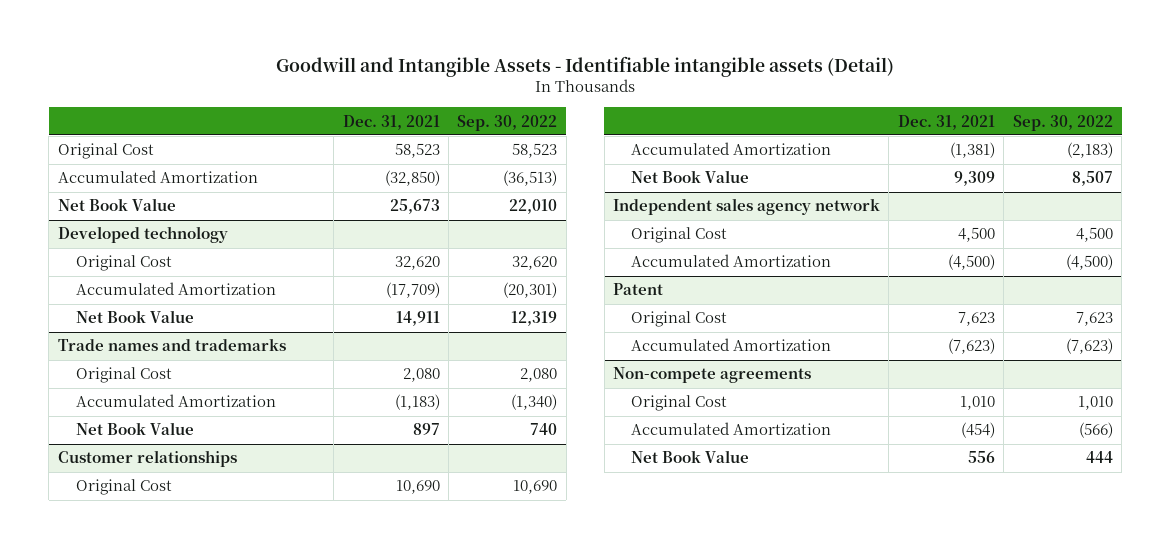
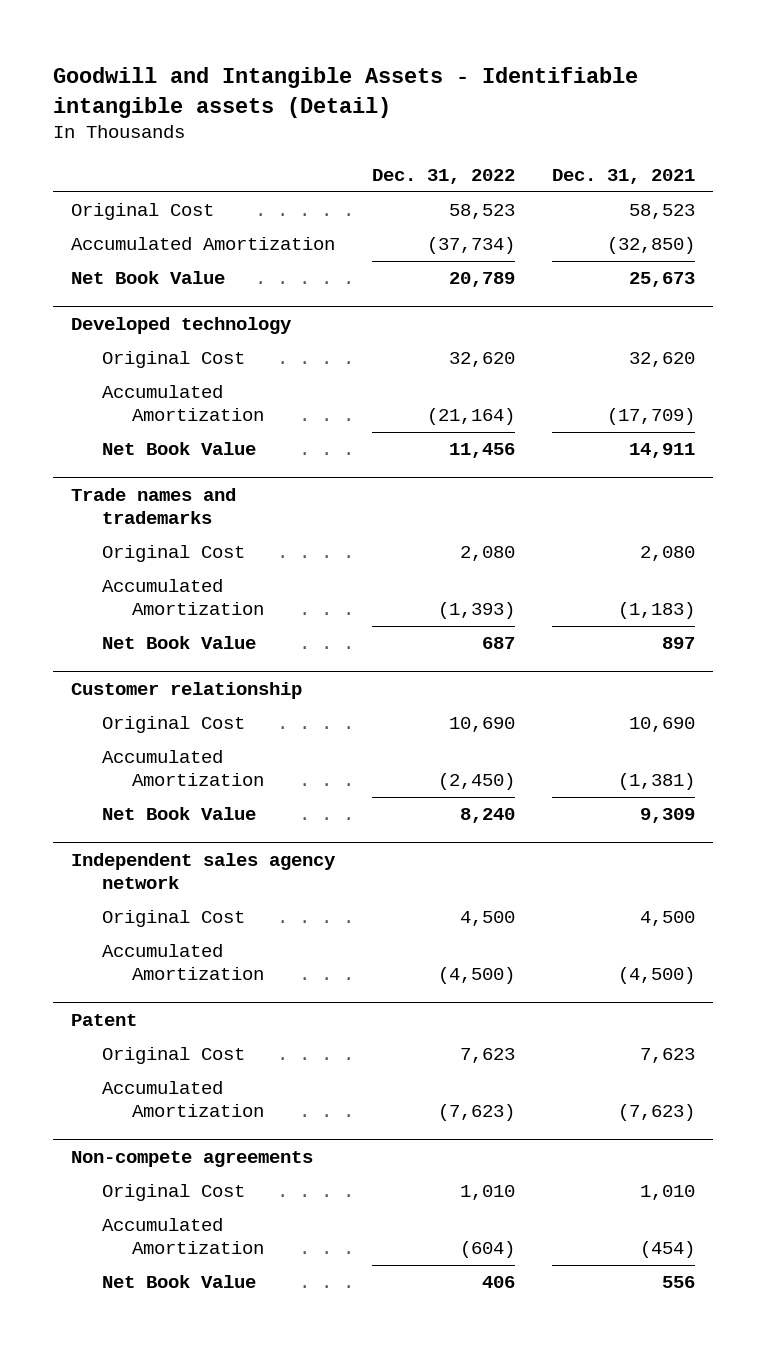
[457,114,558,131] Sep. 30, 2022 -> none
none -> [371,169,515,185] Dec. 31, 2022
[57,450,237,468] Customer relationships -> [71,681,303,699] Customer relationship

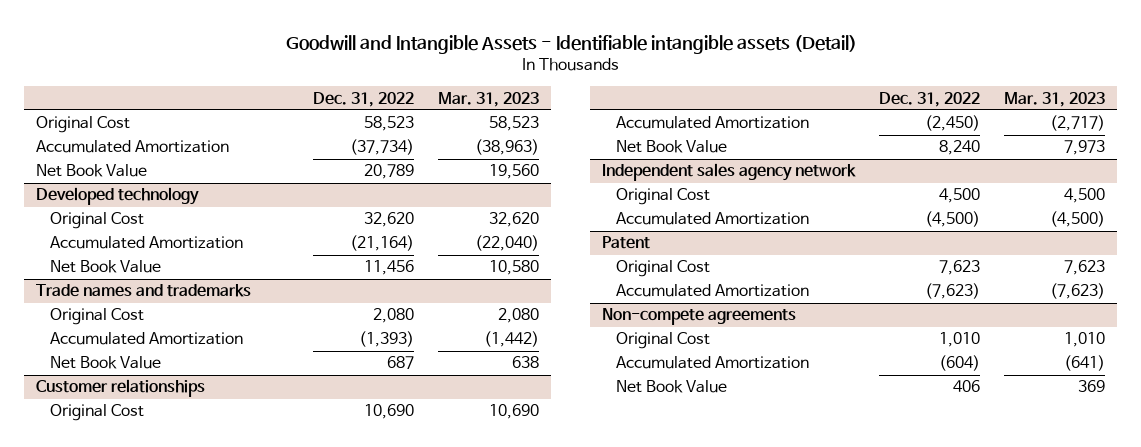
[551,169,695,185] Dec. 31, 2021 -> none
none -> [438,91,540,107] Mar. 31, 2023
[71,681,303,699] Customer relationship -> [36,379,206,398] Customer relationships

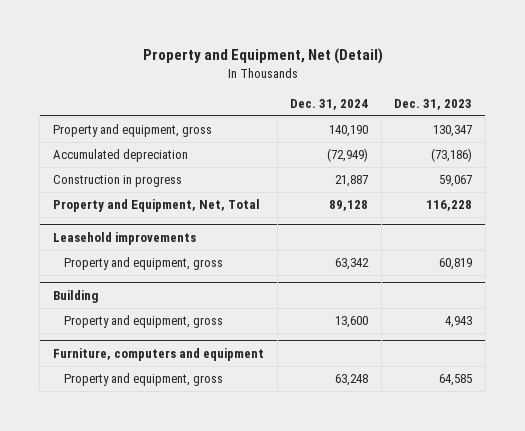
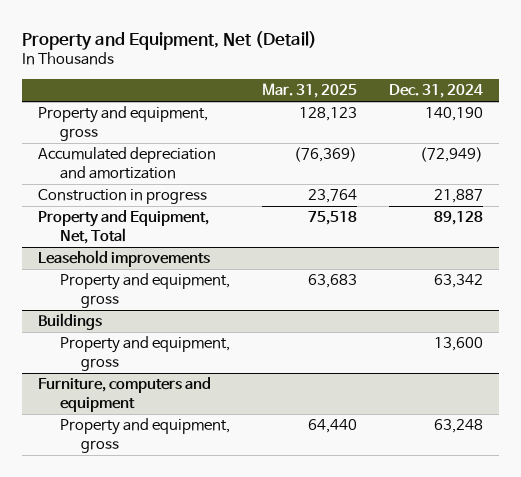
[394,98,473,110] Dec. 31, 2023 -> none
none -> [261,83,357,99] Mar. 31, 2025
[52,149,188,163] Accumulated depreciation -> [38,147,217,179] Accumulated depreciation and amortization
[52,289,98,303] Building -> [38,313,103,331] Buildings

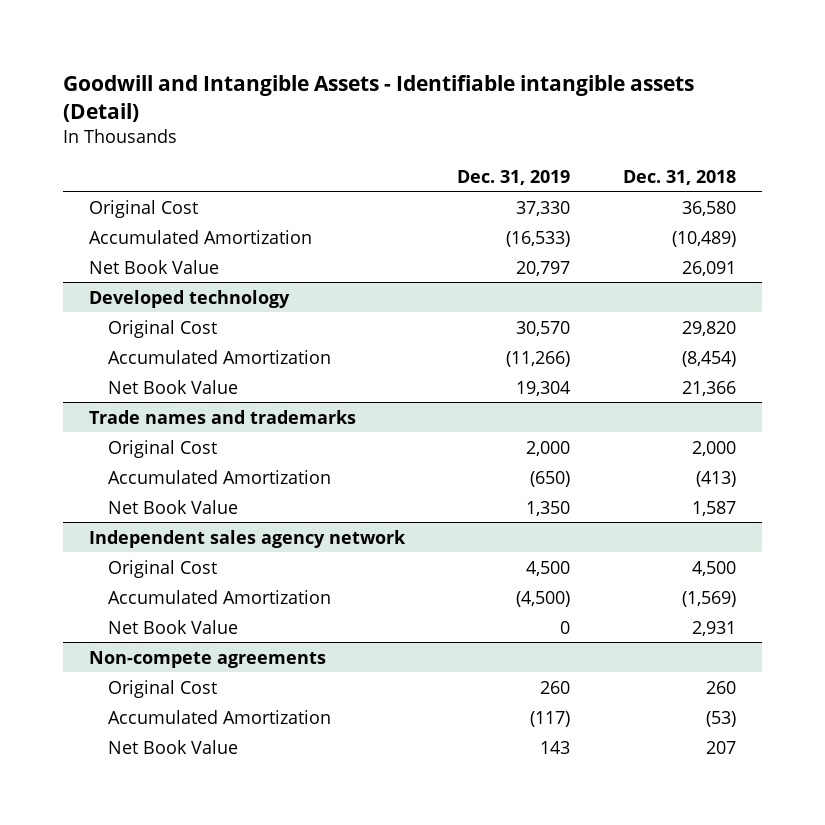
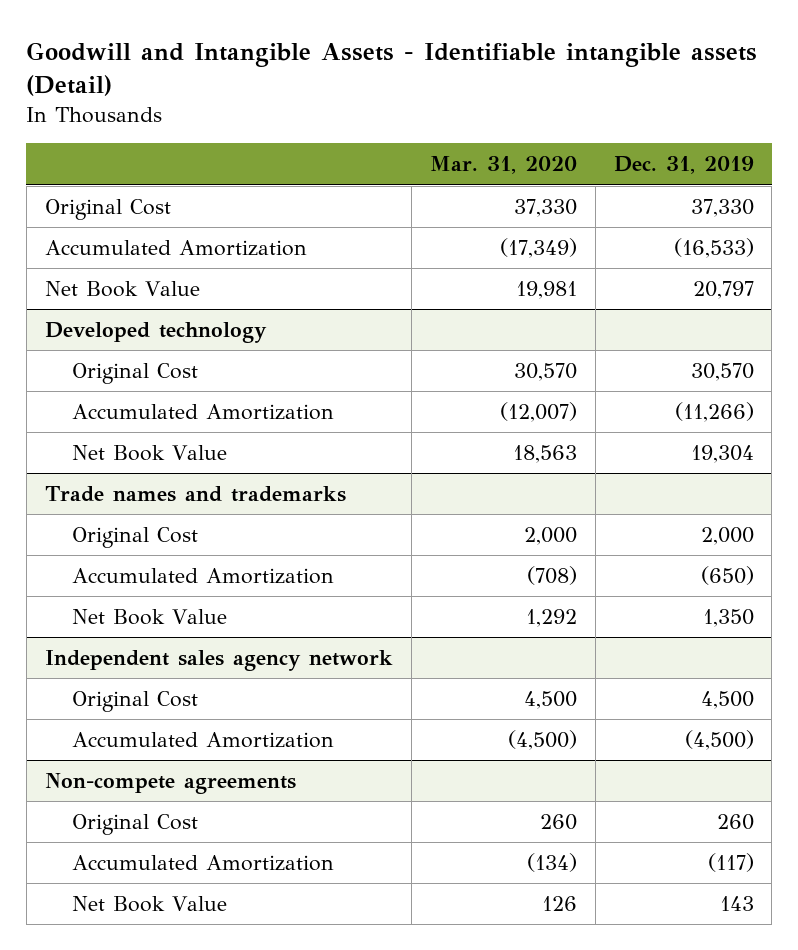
[622,169,736,185] Dec. 31, 2018 -> none
none -> [429,156,577,175] Mar. 31, 2020
[107,619,238,634] Net Book Value -> none

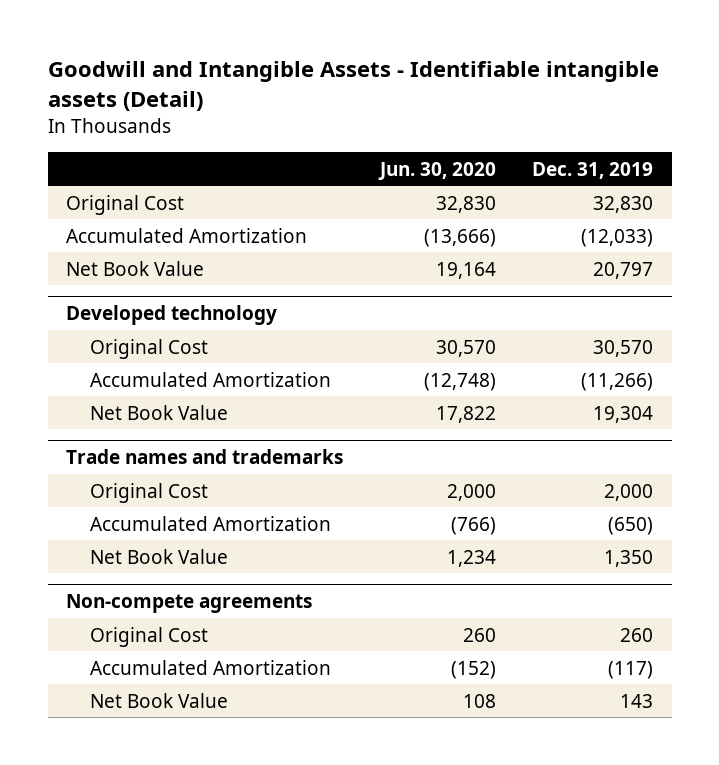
[429,156,577,175] Mar. 31, 2020 -> none
none -> [377,161,496,180] Jun. 30, 2020
[690,199,754,218] 37,330 -> [593,195,654,213] 32,830
[673,238,754,259] (16,533) -> [581,228,654,247] (12,033)
[44,650,393,672] Independent sales agency network -> none
[71,691,198,713] Original Cost -> none
[71,732,334,749] Accumulated Amortization -> none

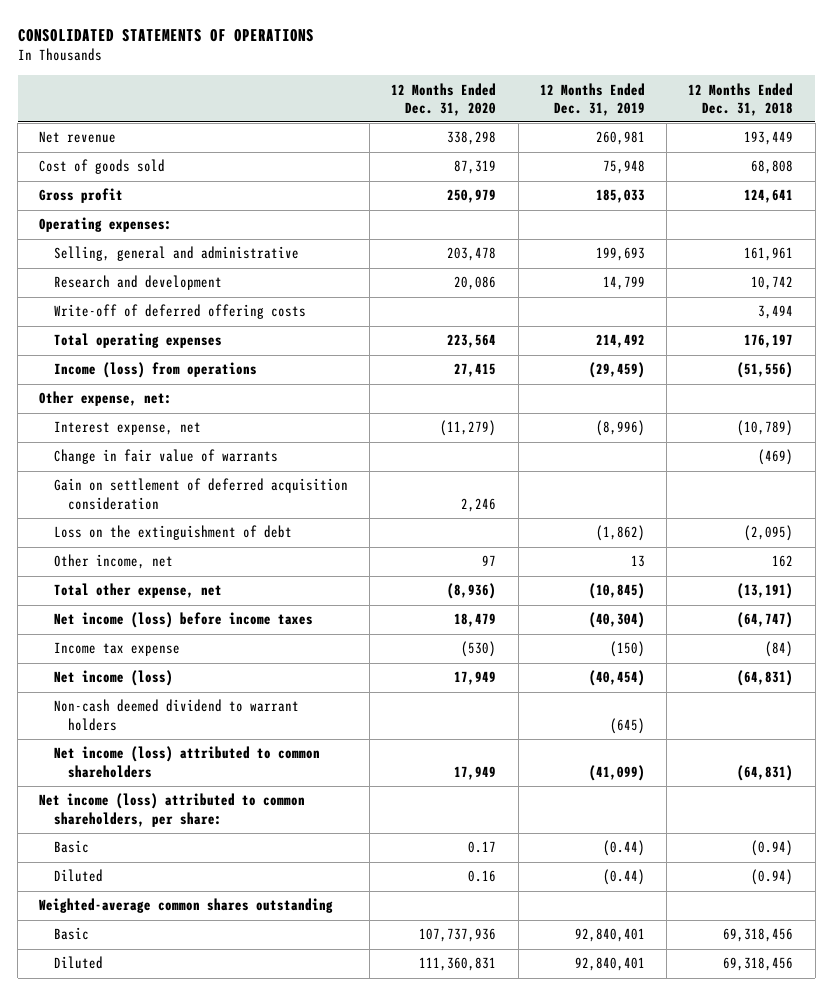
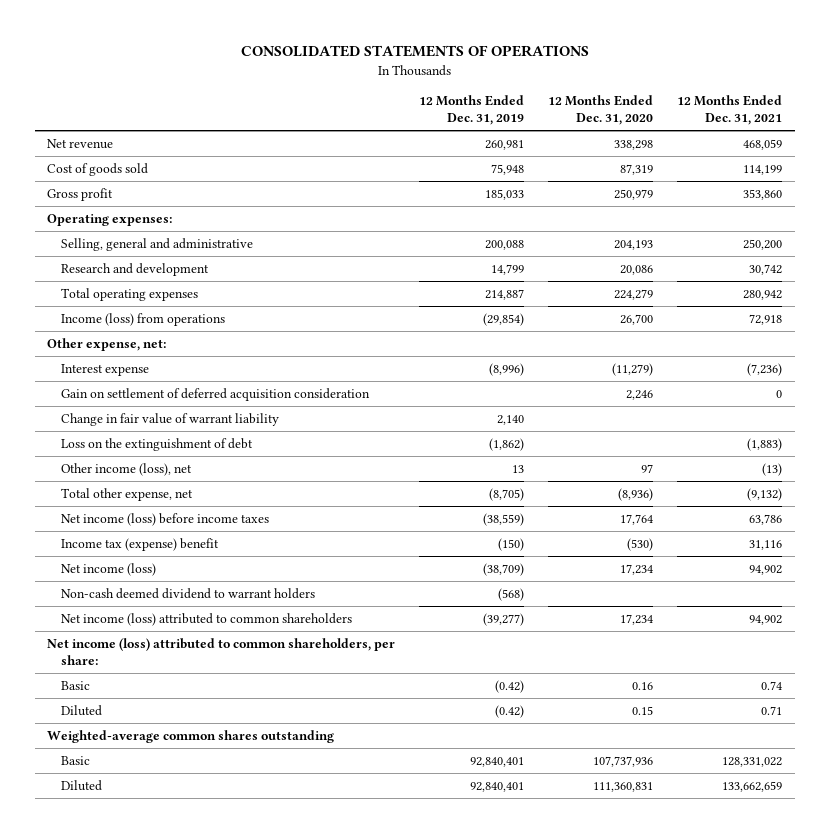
[688,82,794,116] 12 Months Ended Dec. 31, 2018 -> none
none -> [677,95,783,126] 12 Months Ended Dec. 31, 2021
[447,247,497,262] 203,478 -> [614,239,654,250] 204,193
[595,247,645,262] 199,693 -> [485,239,525,250] 200,088
[53,304,306,320] Write-off of deferred offering costs -> none
[447,334,497,349] 223,564 -> [614,288,654,300] 224,279
[595,334,645,349] 214,492 -> [485,288,525,300] 214,887
[454,363,497,378] 27,415 -> [620,313,654,325] 26,700
[588,362,645,379] (29,459) -> [483,312,525,326] (29,854)
[53,449,278,465] Change in fair value of warrants -> none
[53,421,201,436] Interest expense, net -> [60,363,149,376] Interest expense
none -> [60,412,279,426] Change in fair value of warrant liability
[53,554,173,570] Other income, net -> [60,462,192,476] Other income (loss), net
[588,583,645,600] (10,845) -> [489,487,525,501] (8,705)
[454,613,497,628] 18,479 -> [620,513,654,525] 17,764
[588,612,645,629] (40,304) -> [483,512,525,526] (38,559)
[53,642,180,657] Income tax expense -> [60,537,219,551] Income tax (expense) benefit
[454,671,497,686] 17,949 -> [620,563,654,575] 17,234
[588,670,645,687] (40,454) -> [483,562,525,576] (38,709)
[609,717,645,734] (645) -> [498,587,525,601] (568)
[454,765,497,780] 17,949 -> [620,613,654,625] 17,234
[588,764,645,781] (41,099) -> [483,612,525,626] (39,277)
[468,841,497,854] 0.17 -> [632,681,654,690] 0.16
[602,840,645,857] (0.44) -> [495,679,525,693] (0.42)
[468,870,497,883] 0.16 -> [632,705,654,715] 0.15
[602,869,645,886] (0.44) -> [495,704,525,718] (0.42)

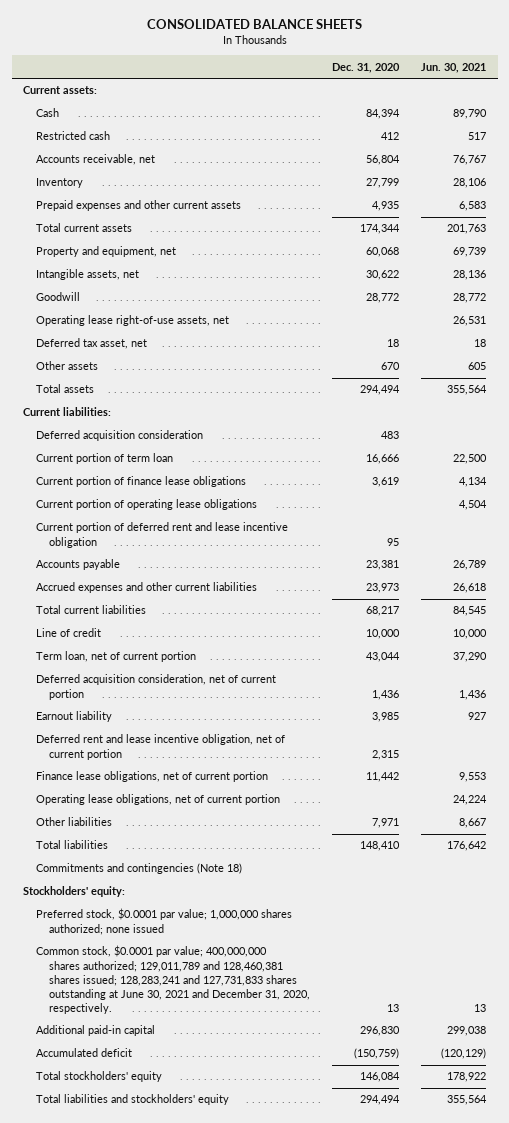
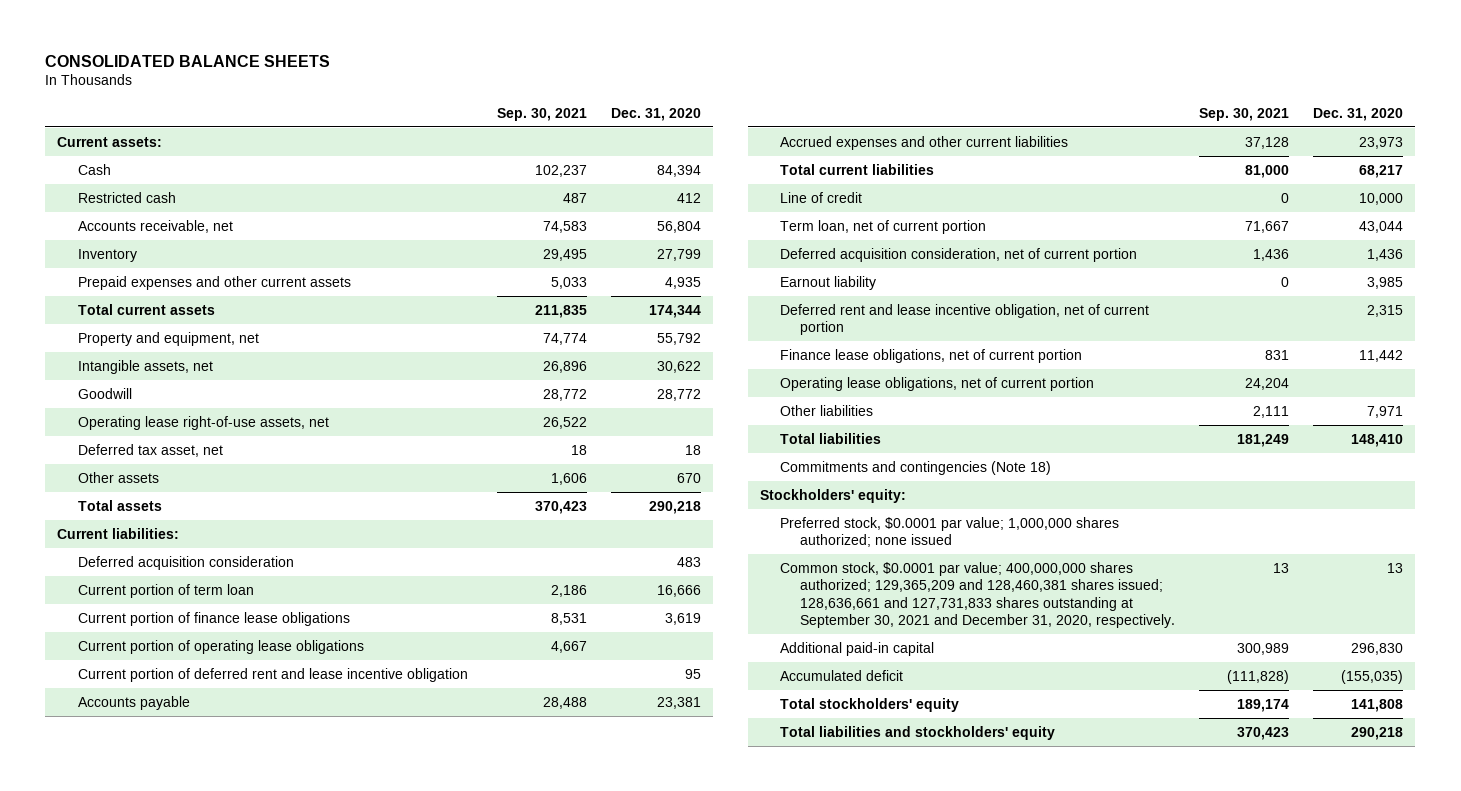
[421,62,487,73] Jun. 30, 2021 -> none
none -> [497,107,588,121] Sep. 30, 2021
[366,247,400,258] 60,068 -> [657,332,702,345] 55,792
[360,385,401,396] 294,494 -> [649,500,702,514] 290,218
[35,945,310,1014] Common stock, $0.0001 par value; 400,000,000 shares authorized; 129,011,789 and 128,460,381 shares issued; 128,283,241 and 127,731,833 shares outstanding at June 30, 2021 and December 31, 2020, respectively. -> [779,561,1176,629] Common stock, $0.0001 par value; 400,000,000 shares authorized; 129,365,209 and 128,460,381 shares issued; 128,636,661 and 127,731,833 shares outstanding at September 30, 2021 and December 31, 2020, respectively.
[354,1048,400,1060] (150,759) -> [1341,669,1404,684] (155,035)
[360,1072,401,1083] 146,084 -> [1351,698,1404,712] 141,808
[360,1095,401,1106] 294,494 -> [1351,726,1404,740] 290,218

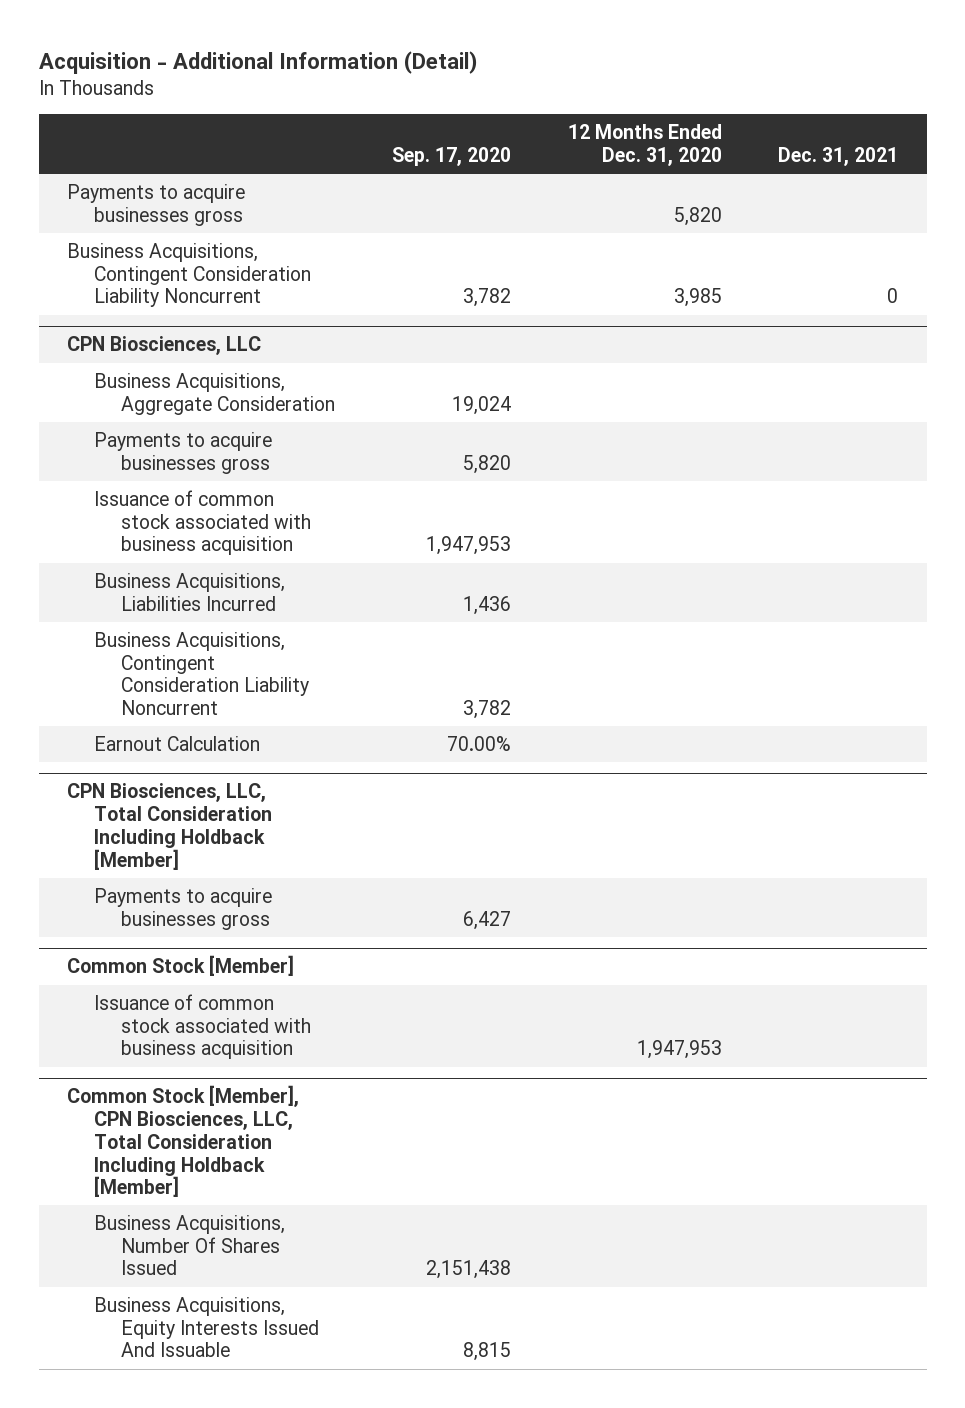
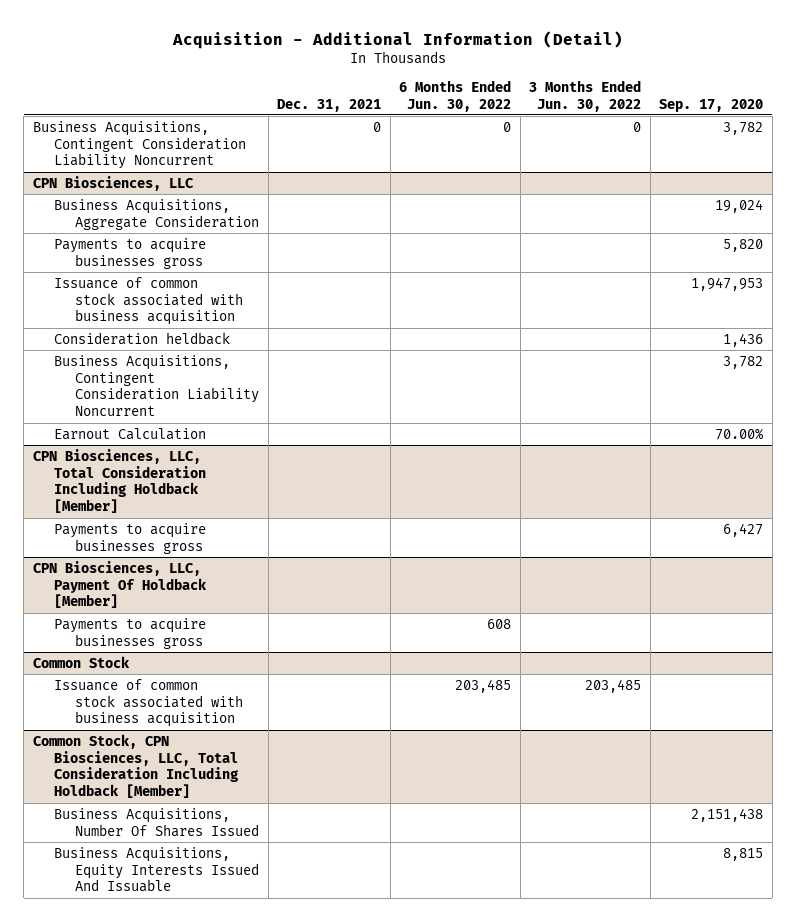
[567,124,722,166] 12 Months Ended Dec. 31, 2020 -> none
none -> [399,79,512,112] 6 Months Ended Jun. 30, 2022
none -> [529,79,642,112] 3 Months Ended Jun. 30, 2022
[67,183,246,226] Payments to acquire businesses gross -> none
[94,572,286,611] Business Acquisitions, Liabilities Incurred -> [53,331,230,345] Consideration heldback
none -> [32,560,207,609] CPN Biosciences, LLC, Payment Of Holdback [Member]
none -> [53,617,206,649] Payments to acquire businesses gross
[67,955,295,977] Common Stock [Member] -> [32,655,130,668] Common Stock
[67,1085,300,1198] Common Stock [Member], CPN Biosciences, LLC, Total Consideration Including Holdback [Member] -> [32,733,239,799] Common Stock, CPN Biosciences, LLC, Total Consideration Including Holdback [Member]

